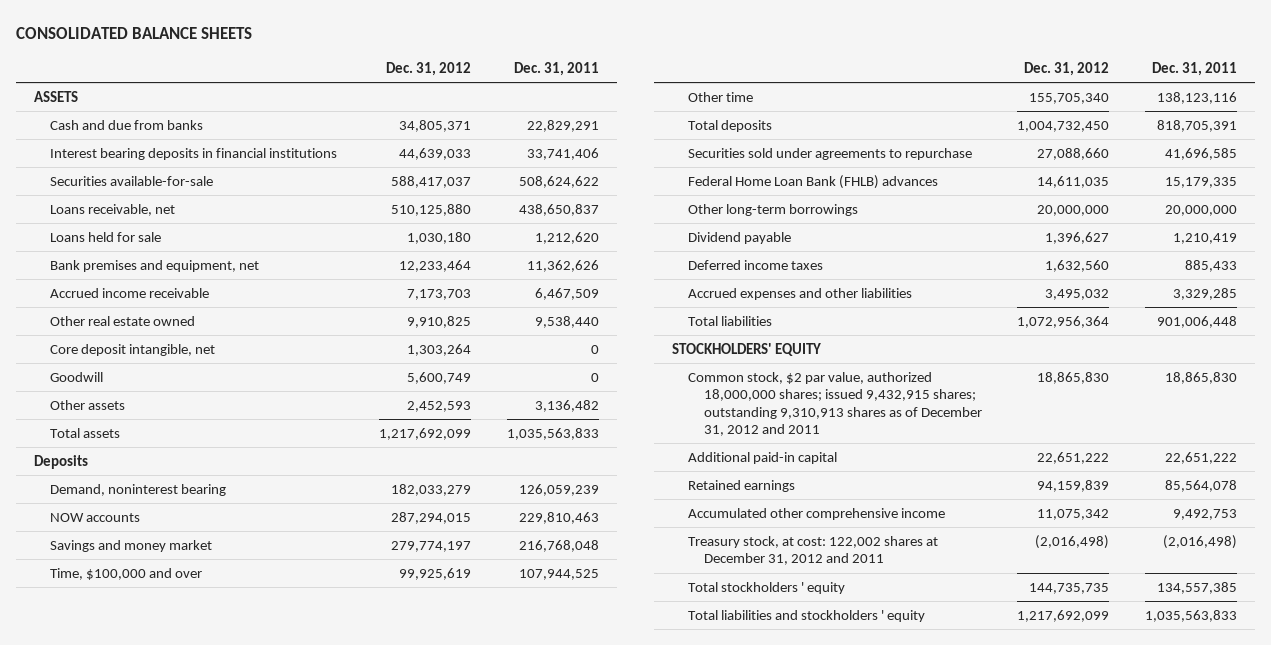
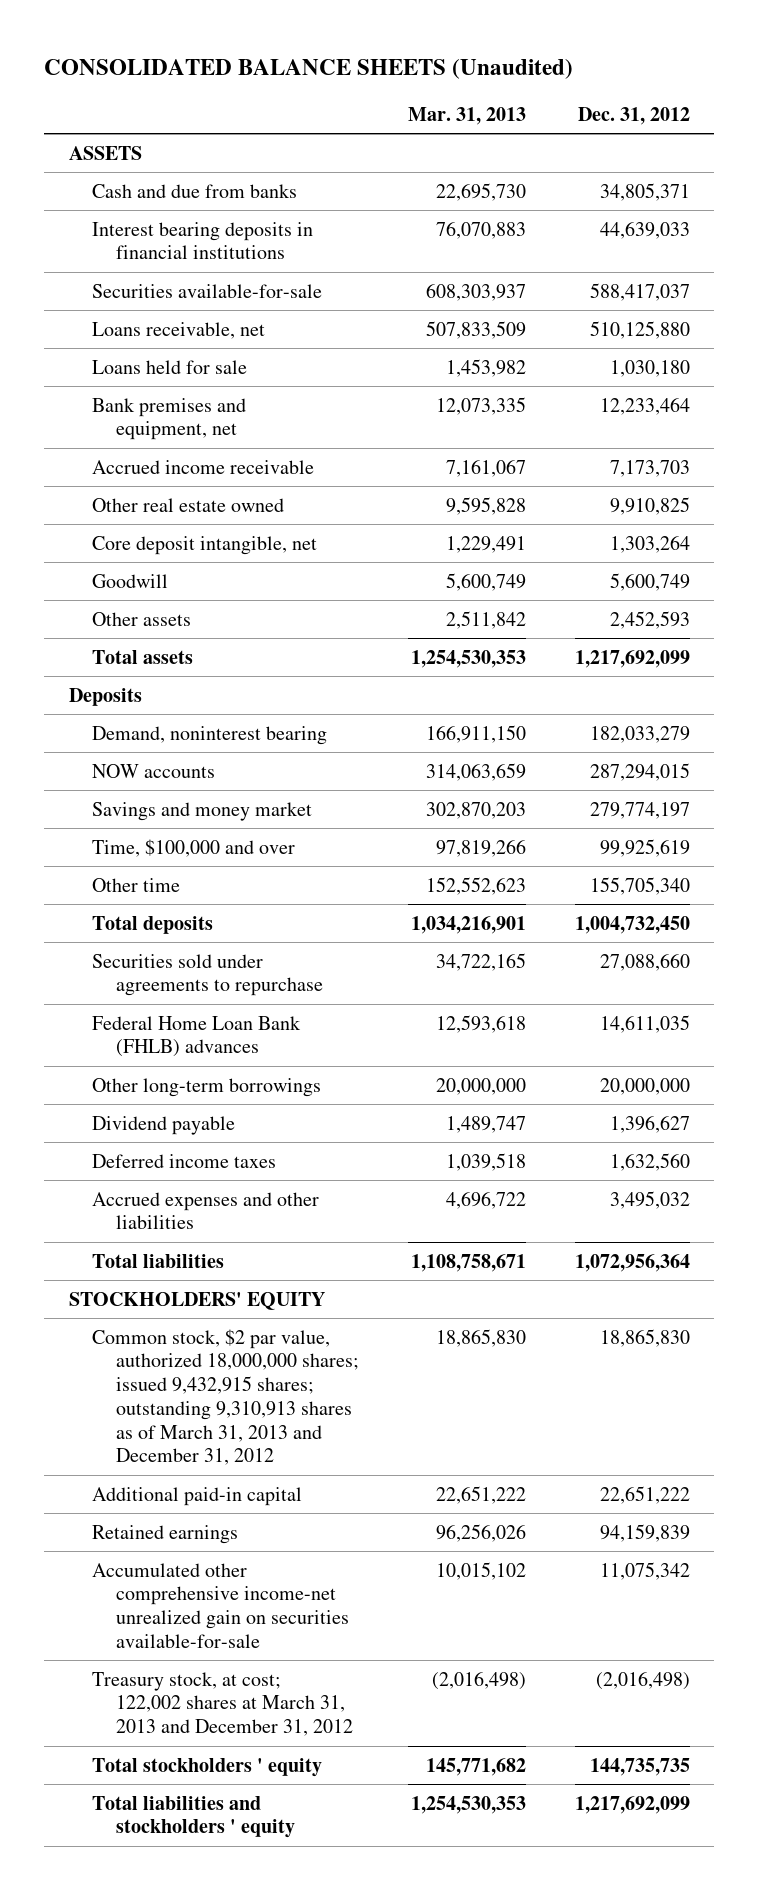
[16,27,253,40] CONSOLIDATED BALANCE SHEETS -> [44,59,574,80] CONSOLIDATED BALANCE SHEETS (Unaudited)
[514,61,600,76] Dec. 31, 2011 -> none
none -> [407,106,526,125] Mar. 31, 2013
[687,371,982,437] Common stock, $2 par value, authorized 18,000,000 shares; issued 9,432,915 shares; outstanding 9,310,913 shares as of December 31, 2012 and 2011 -> [92,1328,360,1466] Common stock, $2 par value, authorized 18,000,000 shares; issued 9,432,915 shares; outstanding 9,310,913 shares as of March 31, 2013 and December 31, 2012
[687,507,945,520] Accumulated other comprehensive income -> [92,1562,350,1648] Accumulated other comprehensive income-net unrealized gain on securities available-for-sale
[687,535,938,566] Treasury stock, at cost: 122,002 shares at December 31, 2012 and 2011 -> [92,1671,354,1737] Treasury stock, at cost; 122,002 shares at March 31, 2013 and December 31, 2012

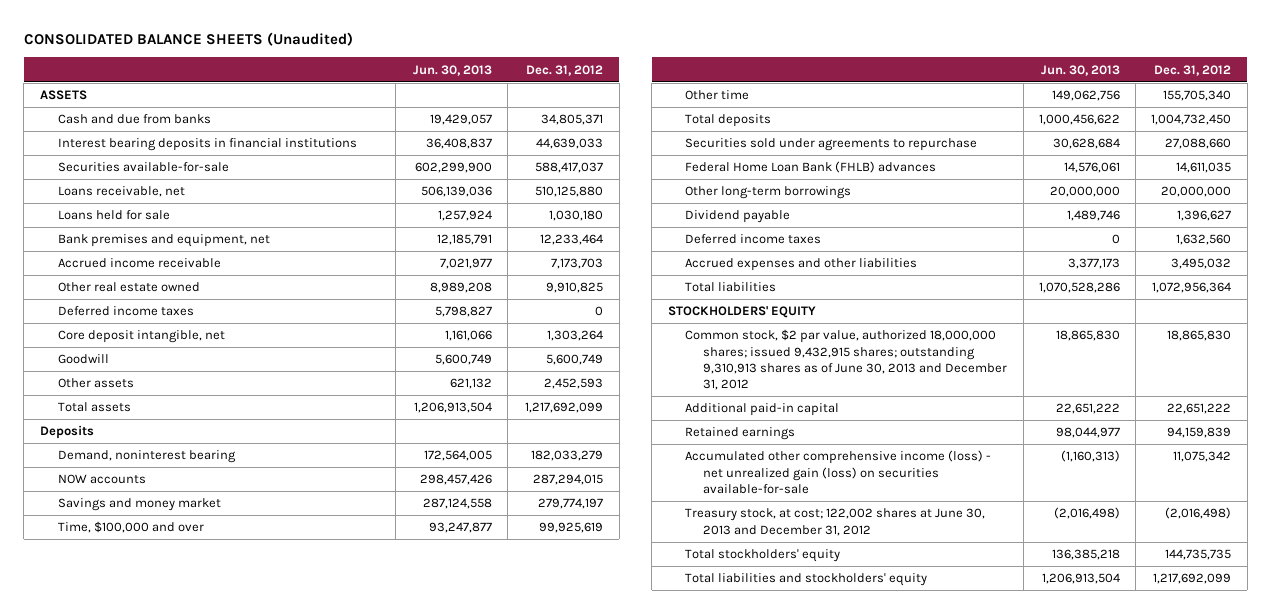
[407,106,526,125] Mar. 31, 2013 -> none
none -> [412,64,492,76] Jun. 30, 2013
none -> [57,306,194,317] Deferred income taxes
[92,1328,360,1466] Common stock, $2 par value, authorized 18,000,000 shares; issued 9,432,915 shares; outstanding 9,310,913 shares as of March 31, 2013 and December 31, 2012 -> [685,329,1008,391] Common stock, $2 par value, authorized 18,000,000 shares; issued 9,432,915 shares; outstanding 9,310,913 shares as of June 30, 2013 and December 31, 2012
[92,1562,350,1648] Accumulated other comprehensive income-net unrealized gain on securities available-for-sale -> [685,450,992,494] Accumulated other comprehensive income (loss) - net unrealized gain (loss) on securities available-for-sale
[92,1671,354,1737] Treasury stock, at cost; 122,002 shares at March 31, 2013 and December 31, 2012 -> [685,508,986,536] Treasury stock, at cost; 122,002 shares at June 30, 2013 and December 31, 2012
[92,1757,323,1777] Total stockholders ' equity -> [685,549,841,563] Total stockholders' equity
[92,1795,296,1839] Total liabilities and stockholders ' equity -> [685,573,928,587] Total liabilities and stockholders' equity

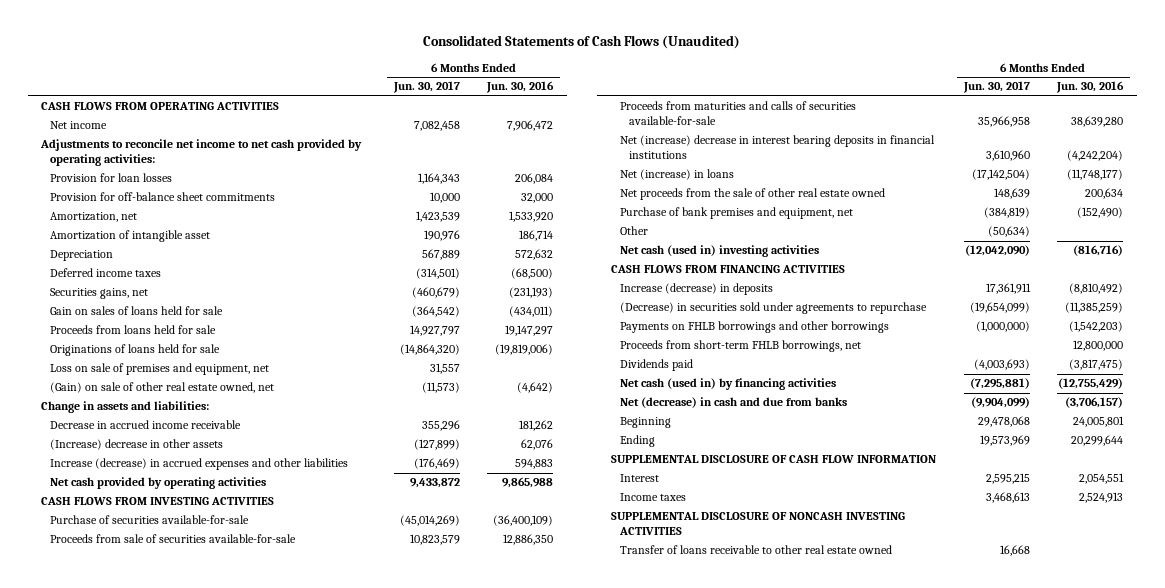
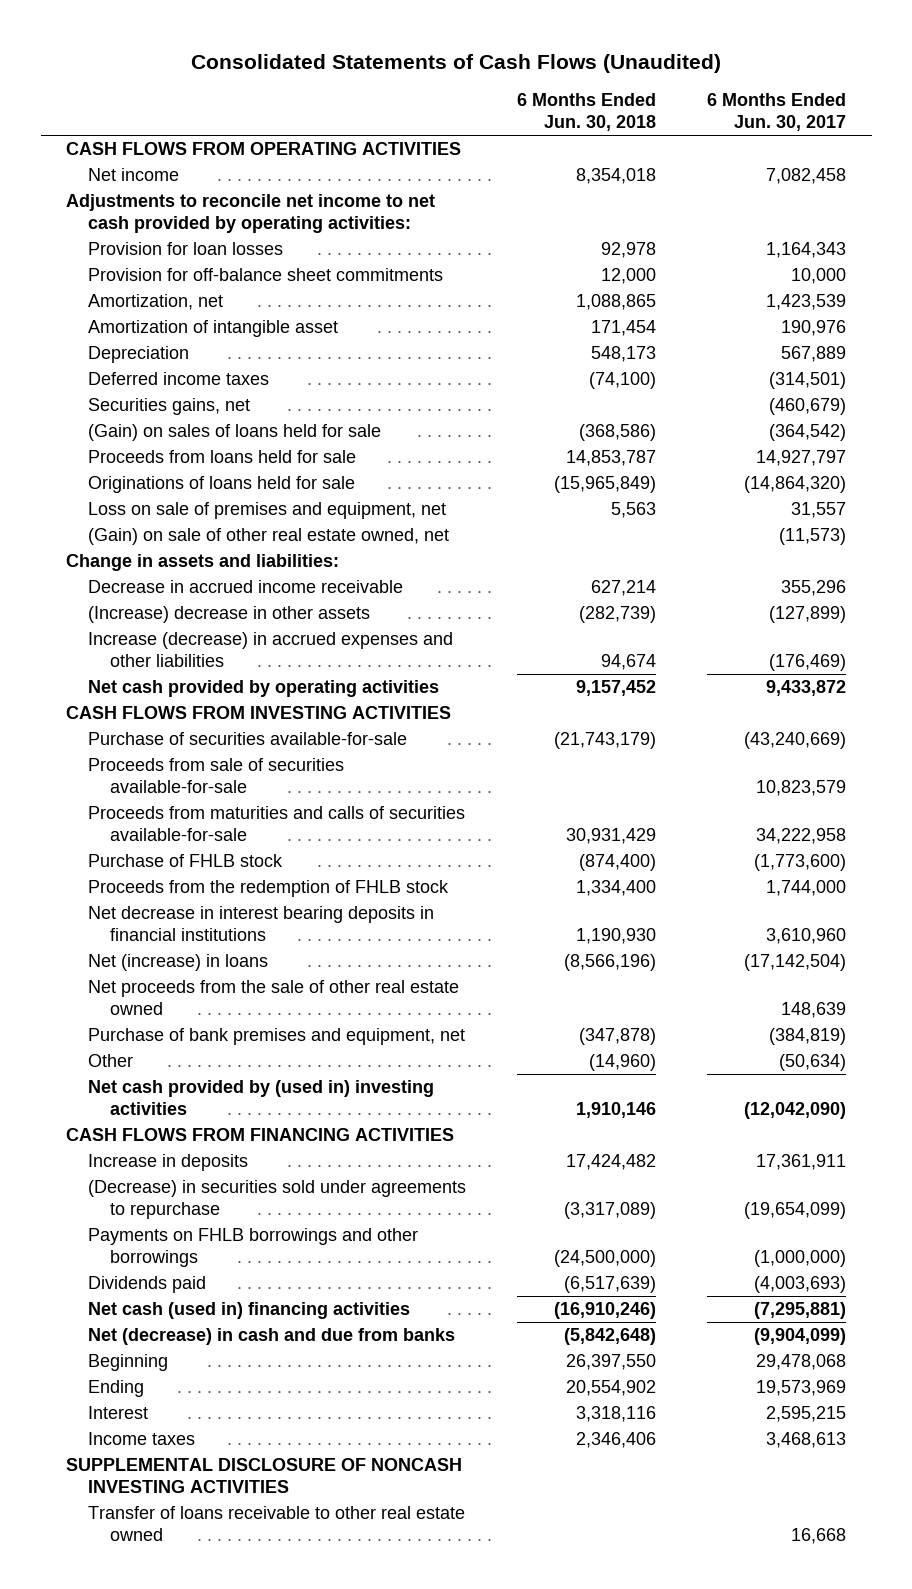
[486,81,555,94] Jun. 30, 2016 -> none
none -> [517,93,657,132] 6 Months Ended Jun. 30, 2018
[50,306,224,316] Gain on sales of loans held for sale -> [87,424,381,442] (Gain) on sales of loans held for sale
[399,515,460,527] (45,014,269) -> [744,732,847,750] (43,240,669)
[977,116,1030,128] 35,966,958 -> [756,828,847,845] 34,222,958
none -> [87,854,283,868] Purchase of FHLB stock
none -> [87,880,449,898] Proceeds from the redemption of FHLB stock
[620,135,936,160] Net (increase) decrease in interest bearing deposits in financial institutions -> [87,906,434,942] Net decrease in interest bearing deposits in financial institutions
[620,245,820,258] Net cash (used in) investing activities -> [87,1080,434,1116] Net cash provided by (used in) investing activities
[620,283,774,296] Increase (decrease) in deposits -> [87,1154,248,1172] Increase in deposits
[620,340,862,353] Proceeds from short-term FHLB borrowings, net -> none
[620,378,837,391] Net cash (used in) by financing activities -> [87,1302,410,1320] Net cash (used in) financing activities
[611,455,937,464] SUPPLEMENTAL DISCLOSURE OF CASH FLOW INFORMATION -> none

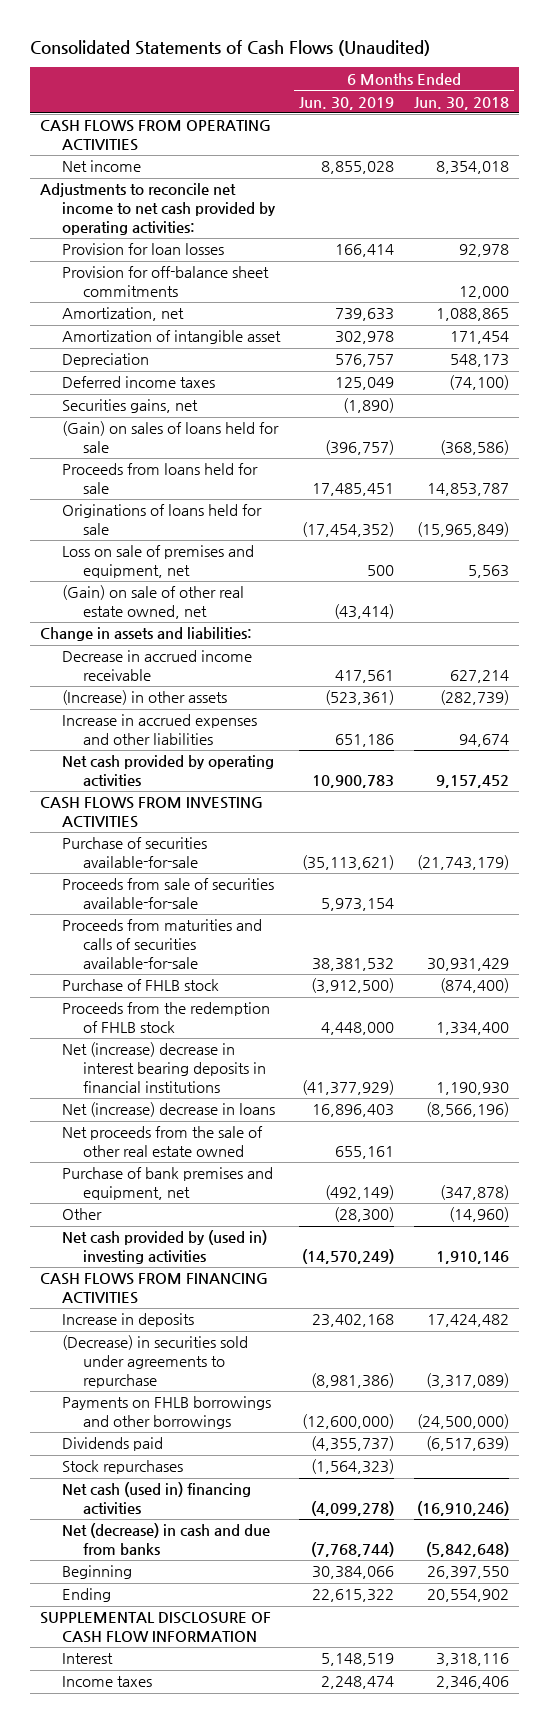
[707,93,847,132] 6 Months Ended Jun. 30, 2017 -> none
none -> [299,96,395,110] Jun. 30, 2019
[87,606,370,624] (Increase) decrease in other assets -> [61,690,227,706] (Increase) in other assets
[87,632,453,668] Increase (decrease) in accrued expenses and other liabilities -> [61,714,257,746] Increase in accrued expenses and other liabilities
[87,906,434,942] Net decrease in interest bearing deposits in financial institutions -> [61,1042,267,1093] Net (increase) decrease in interest bearing deposits in financial institutions
[87,954,268,972] Net (increase) in loans -> [61,1102,275,1118] Net (increase) decrease in loans
none -> [61,1460,183,1475] Stock repurchases
none -> [39,1612,271,1644] SUPPLEMENTAL DISCLOSURE OF CASH FLOW INFORMATION
[66,1458,463,1494] SUPPLEMENTAL DISCLOSURE OF NONCASH INVESTING ACTIVITIES -> none
[87,1506,465,1542] Transfer of loans receivable to other real estate owned -> none

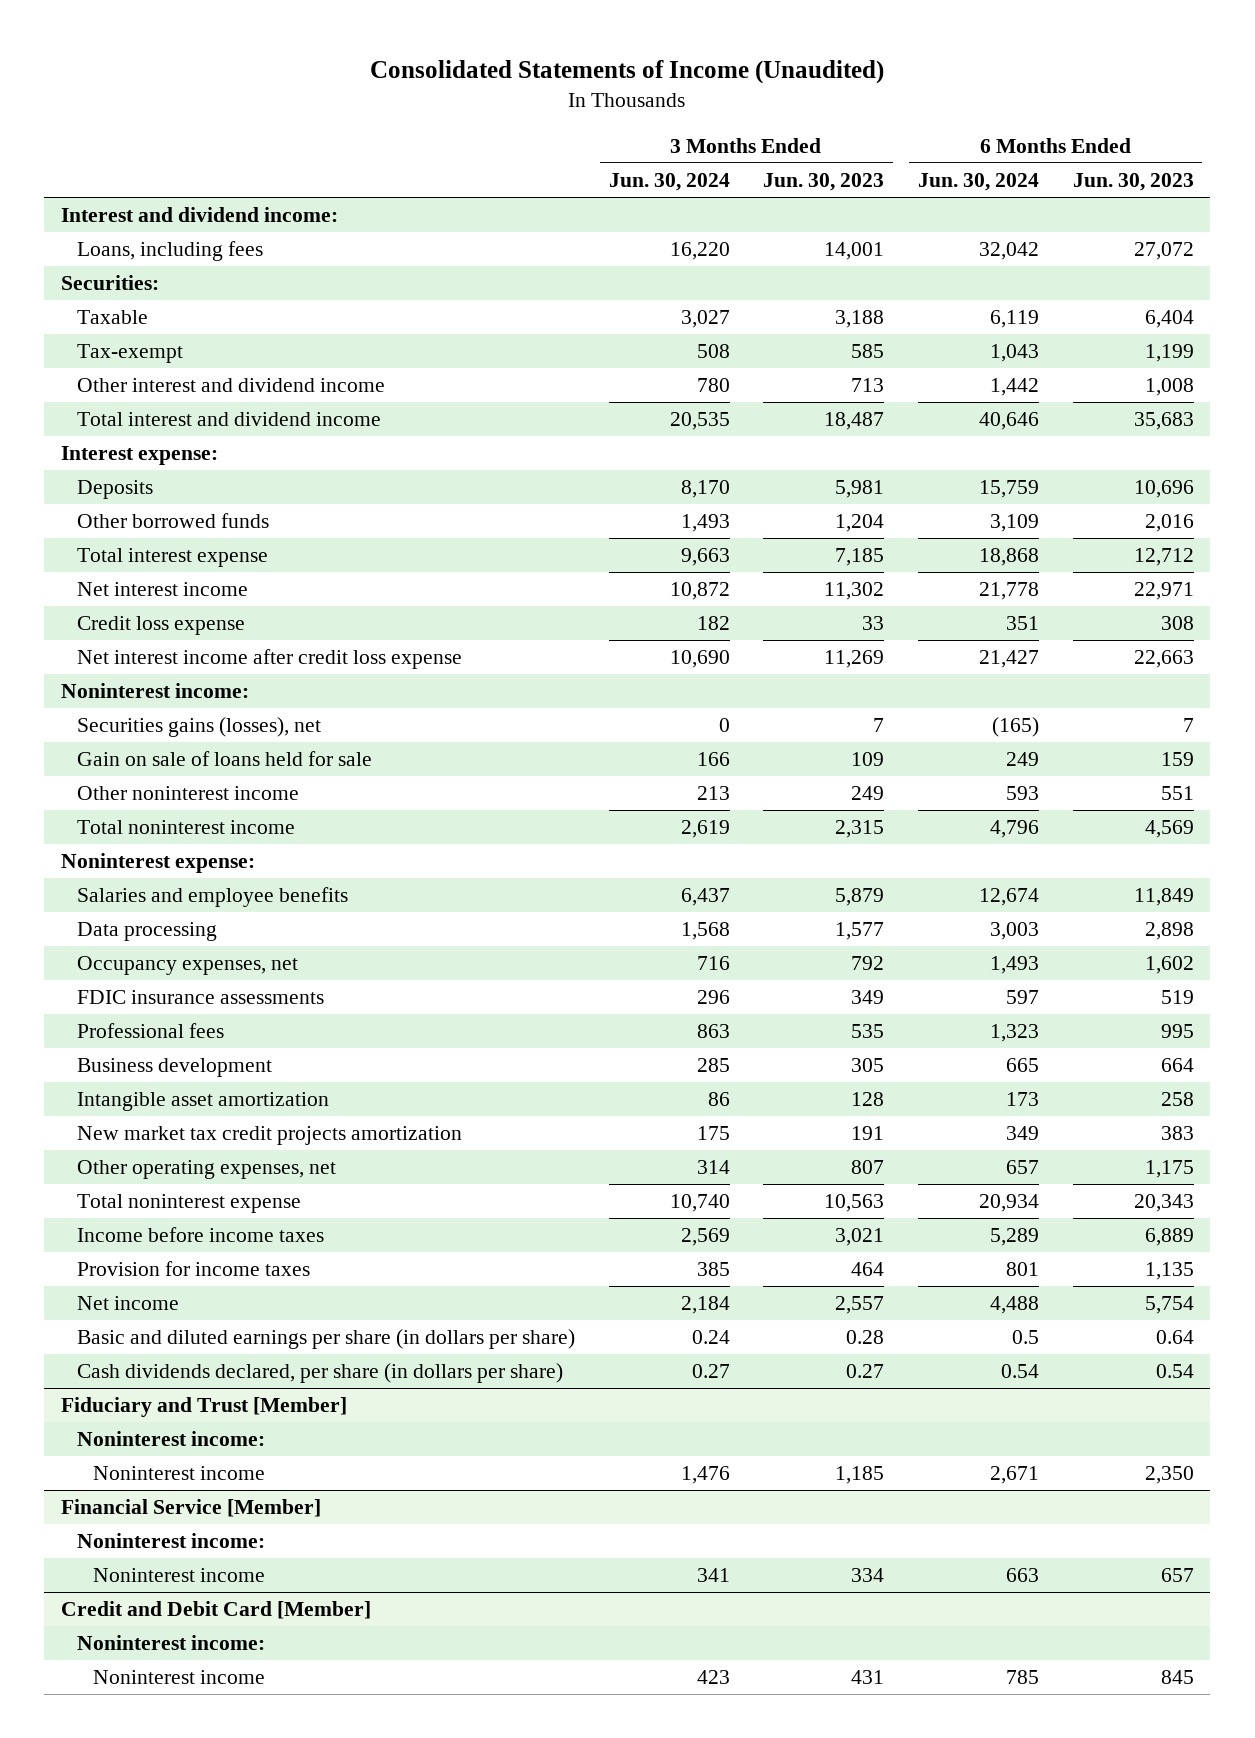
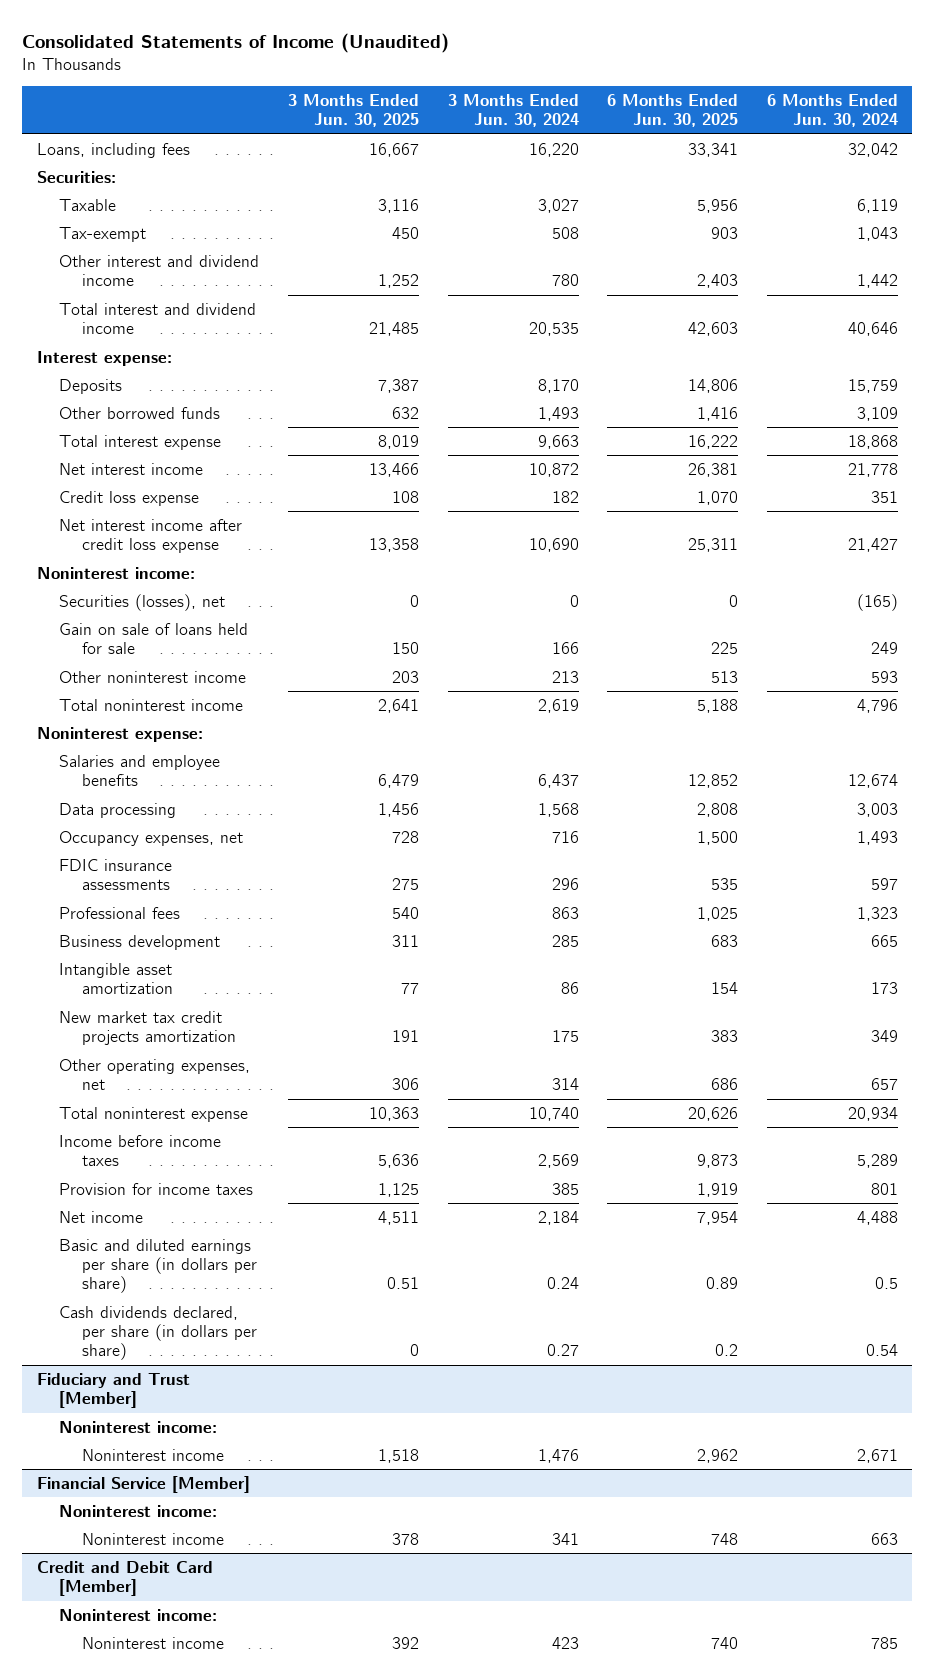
[763,172,885,191] Jun. 30, 2023 -> none
[1072,172,1194,191] Jun. 30, 2023 -> none
none -> [287,93,419,127] 3 Months Ended Jun. 30, 2025
none -> [607,93,739,127] 6 Months Ended Jun. 30, 2025
[61,207,339,223] Interest and dividend income: -> none
[76,717,321,738] Securities gains (losses), net -> [59,593,226,611] Securities (losses), net

